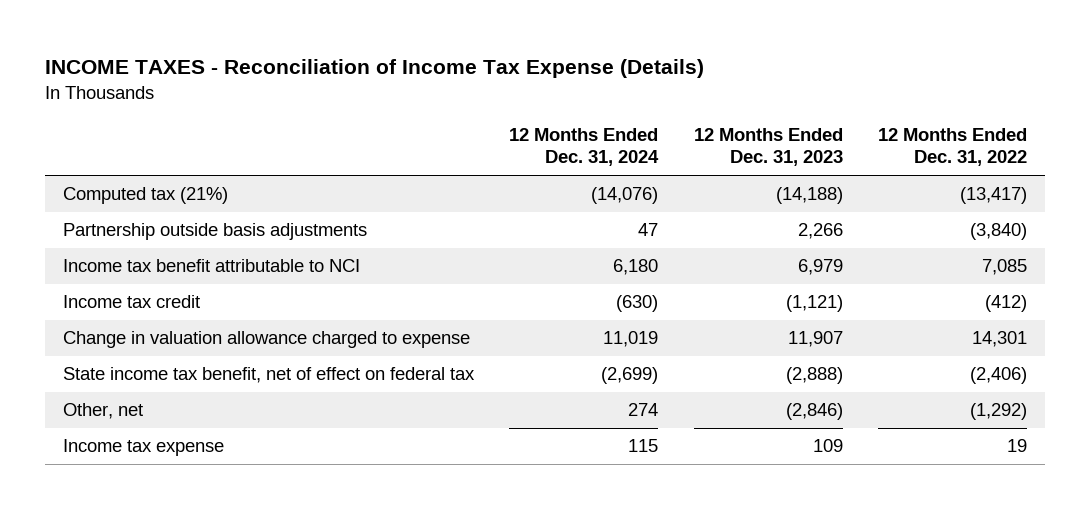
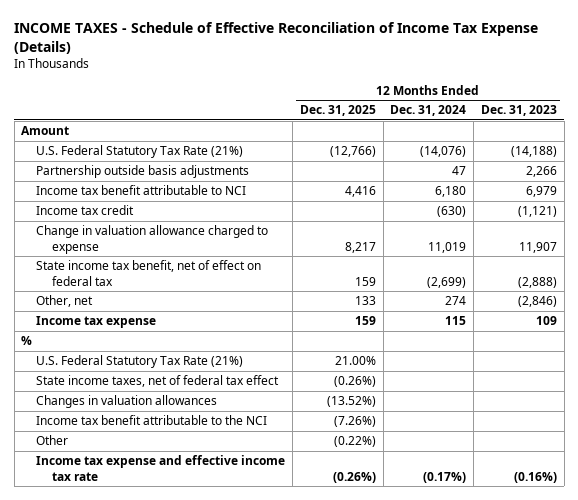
[45,58,705,78] INCOME TAXES - Reconciliation of Income Tax Expense (Details) -> [14,21,539,54] INCOME TAXES - Schedule of Effective Reconciliation of Income Tax Expense (Details)
[878,128,1028,167] 12 Months Ended Dec. 31, 2022 -> none
none -> [299,105,376,117] Dec. 31, 2025
none -> [21,126,70,136] Amount
[63,187,229,205] Computed tax (21%) -> [36,145,244,159] U.S. Federal Statutory Tax Rate (21%)
none -> [21,336,33,346] %
none -> [36,355,244,369] U.S. Federal Statutory Tax Rate (21%)
none -> [36,375,280,388] State income taxes, net of federal tax effect
none -> [36,395,218,409] Changes in valuation allowances
none -> [36,415,268,426] Income tax benefit attributable to the NCI
none -> [36,435,69,446] Other
none -> [36,455,286,481] Income tax expense and effective income tax rate

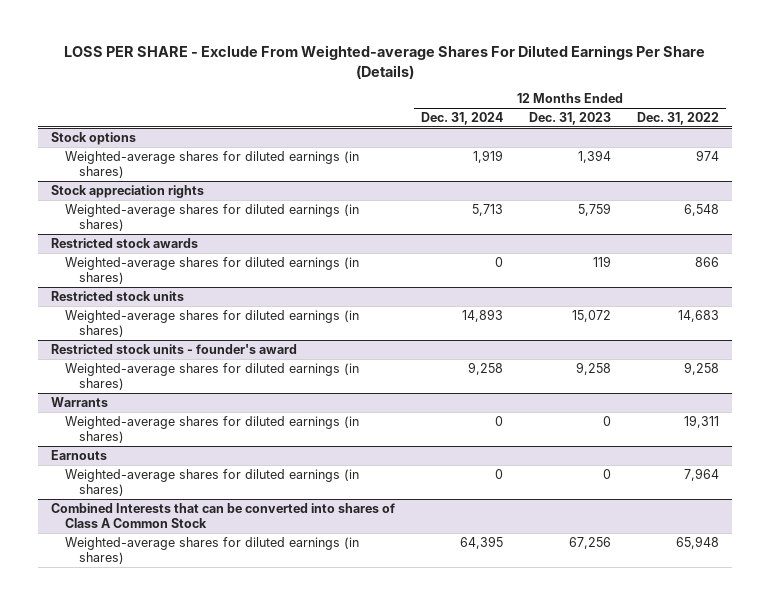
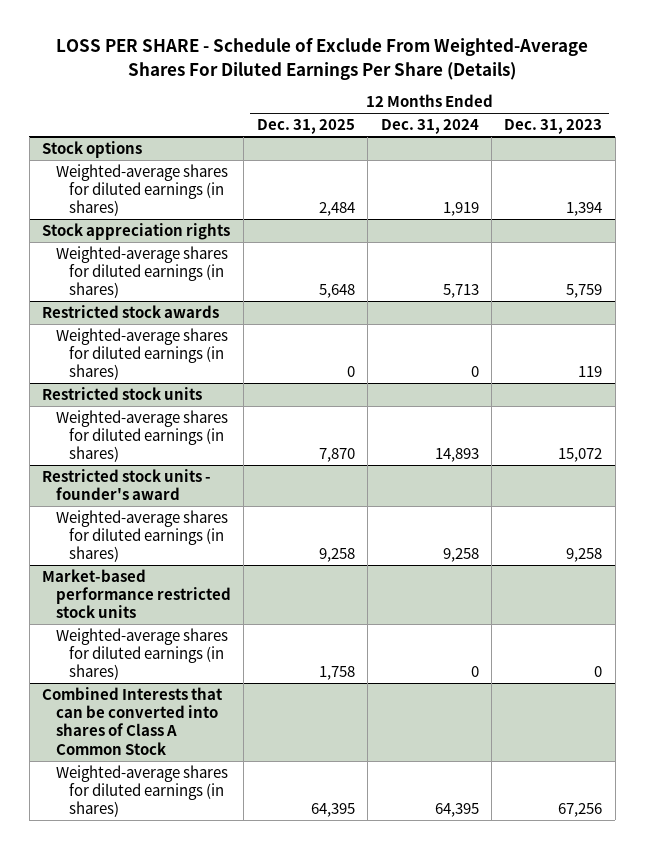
[63,45,705,79] LOSS PER SHARE - Exclude From Weighted-average Shares For Diluted Earnings Per Share (Details) -> [56,38,589,80] LOSS PER SHARE - Schedule of Exclude From Weighted-Average Shares For Diluted Earnings Per Share (Details)
[637,112,720,126] Dec. 31, 2022 -> none
none -> [256,119,355,135] Dec. 31, 2025
[50,396,108,407] Warrants -> none
[64,415,359,444] Weighted-average shares for diluted earnings (in shares) -> none
[50,449,107,460] Earnouts -> none
none -> [42,568,231,619] Market-based performance restricted stock units

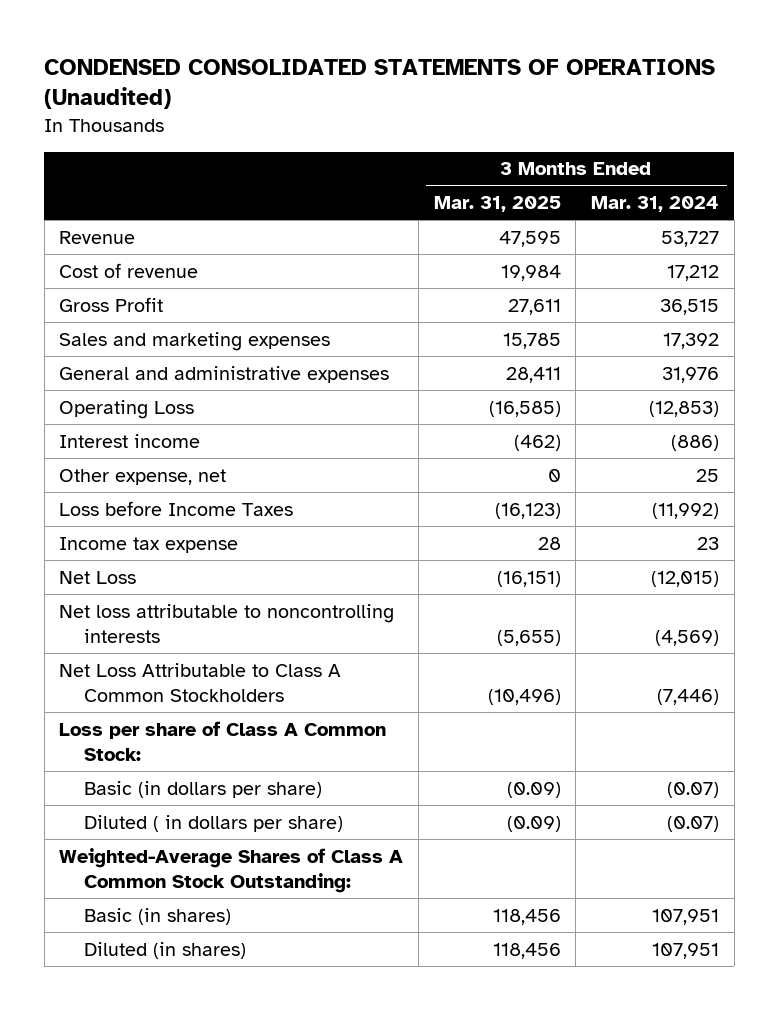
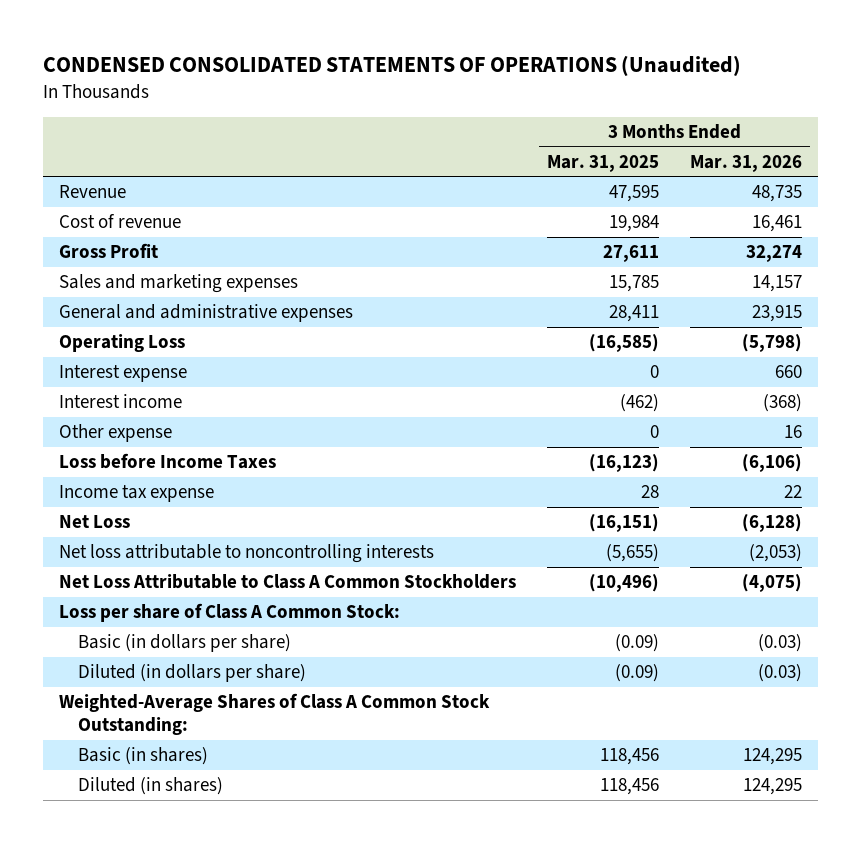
[591,196,720,213] Mar. 31, 2024 -> none
none -> [690,154,803,172] Mar. 31, 2026
none -> [58,365,187,383] Interest expense
[59,468,227,485] Other expense, net -> [58,424,172,443] Other expense
[84,814,344,832] Diluted ( in dollars per share) -> [78,664,307,683] Diluted (in dollars per share)

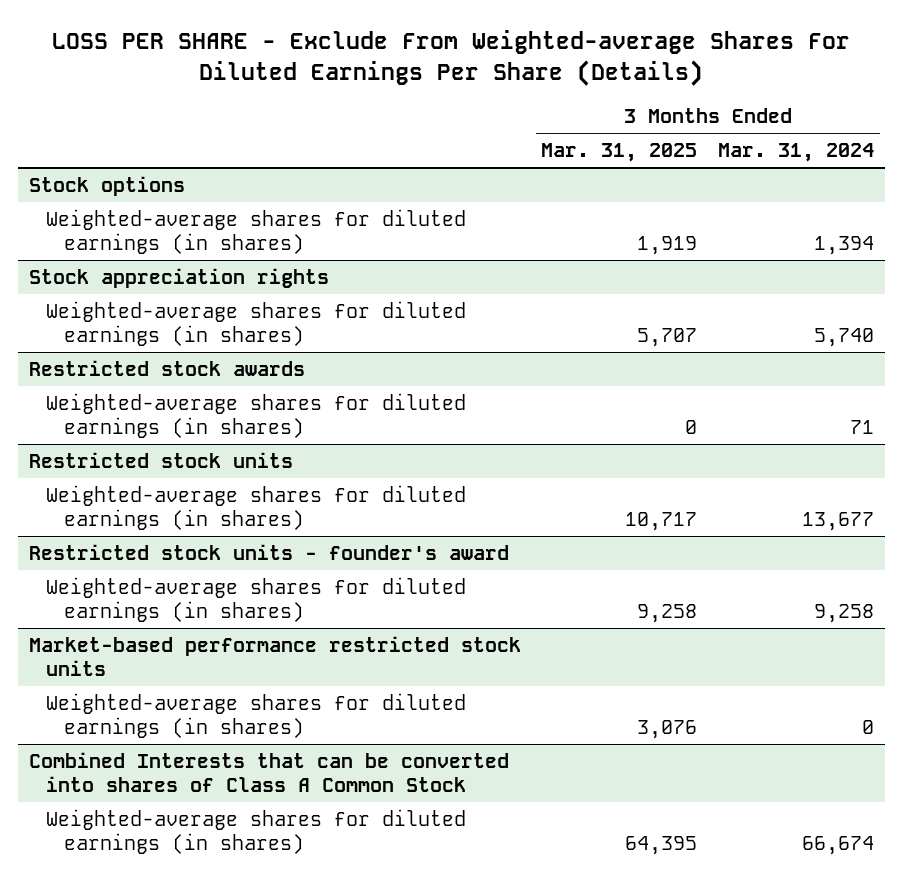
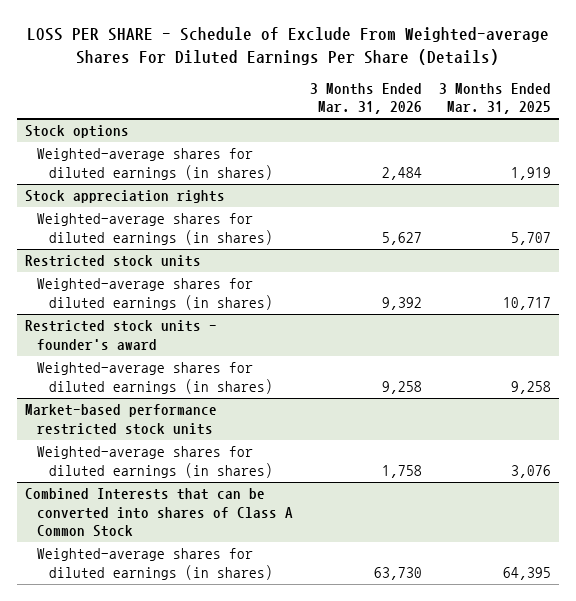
[52,29,851,86] LOSS PER SHARE - Exclude From Weighted-average Shares For Diluted Earnings Per Share (Details) -> [26,27,549,66] LOSS PER SHARE - Schedule of Exclude From Weighted-average Shares For Diluted Earnings Per Share (Details)
[718,143,875,163] Mar. 31, 2024 -> none
none -> [309,82,422,115] 3 Months Ended Mar. 31, 2026
[28,359,305,376] Restricted stock awards -> none
[46,392,467,438] Weighted-average shares for diluted earnings (in shares) -> none

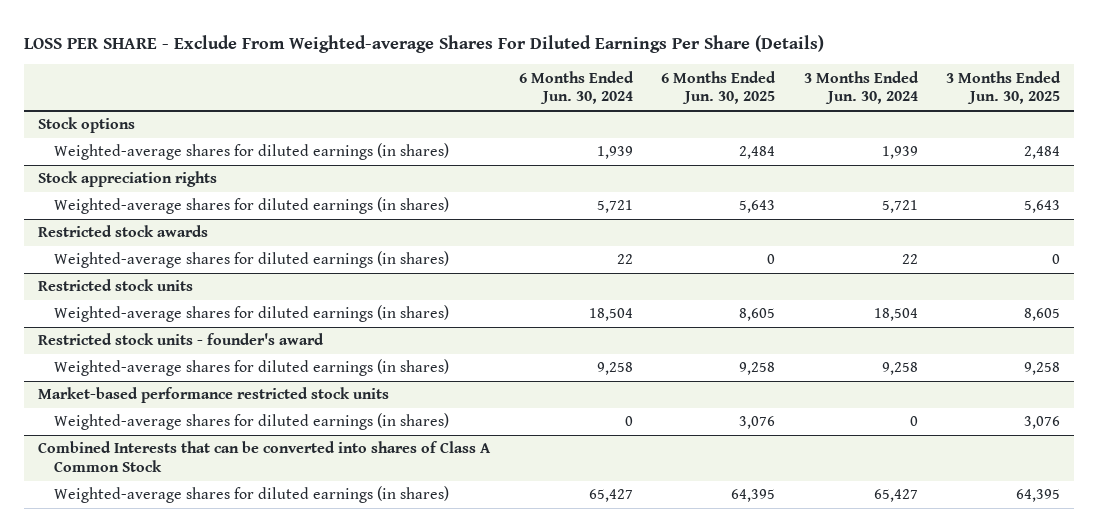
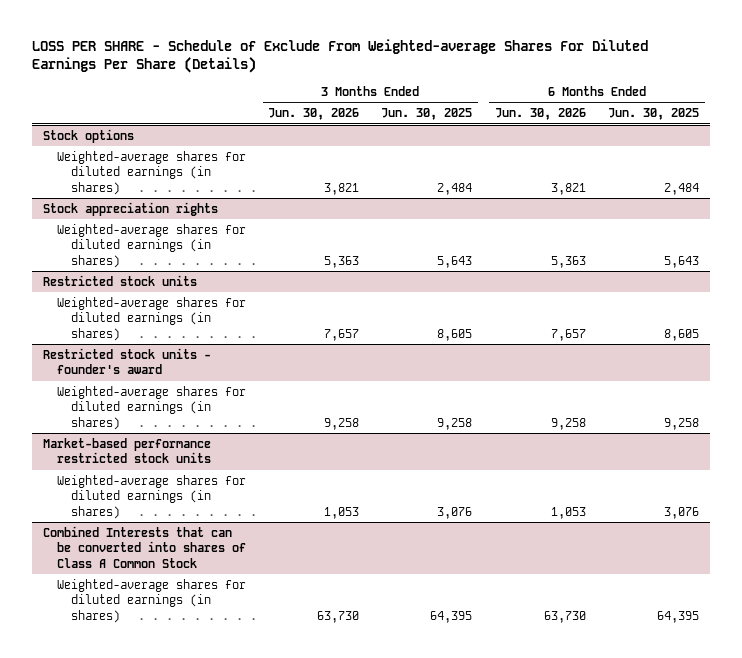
[24,34,825,53] LOSS PER SHARE - Exclude From Weighted-average Shares For Diluted Earnings Per Share (Details) -> [31,38,648,74] LOSS PER SHARE - Schedule of Exclude From Weighted-average Shares For Diluted Earnings Per Share (Details)
[518,70,634,105] 6 Months Ended Jun. 30, 2024 -> none
[803,70,919,105] 3 Months Ended Jun. 30, 2024 -> none
none -> [268,108,360,121] Jun. 30, 2026
none -> [494,108,586,121] Jun. 30, 2026
[38,225,209,238] Restricted stock awards -> none
[54,251,450,269] Weighted-average shares for diluted earnings (in shares) -> none

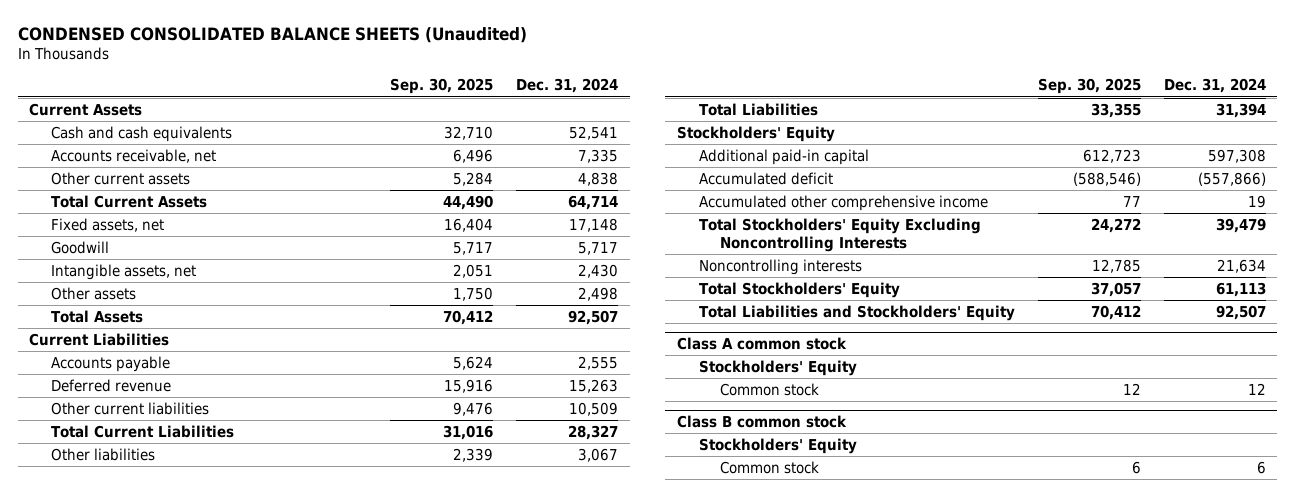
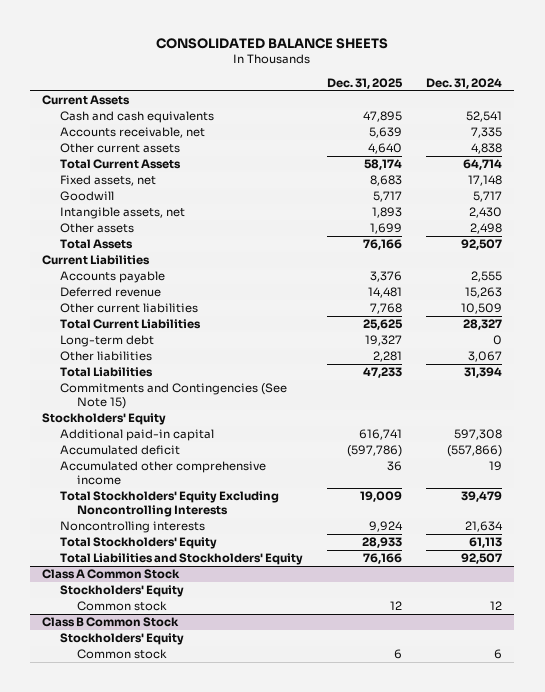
[17,26,527,43] CONDENSED CONSOLIDATED BALANCE SHEETS (Unaudited) -> [156,37,389,49] CONSOLIDATED BALANCE SHEETS
[390,78,494,95] Sep. 30, 2025 -> none
none -> [327,77,404,89] Dec. 31, 2025
none -> [59,335,154,348] Long-term debt
none -> [59,383,287,409] Commitments and Contingencies (See Note 15)
[677,336,848,350] Class A common stock -> [42,569,181,580] Class A Common Stock
[677,414,848,428] Class B common stock -> [42,617,180,628] Class B Common Stock

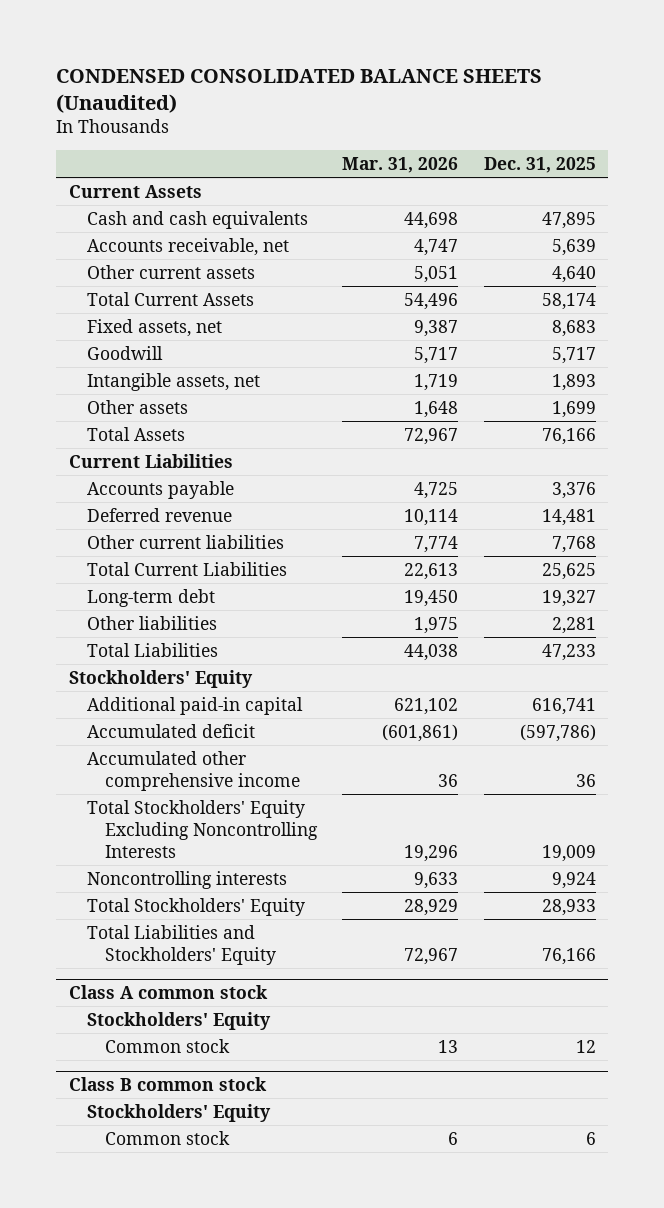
[156,37,389,49] CONSOLIDATED BALANCE SHEETS -> [55,68,542,113] CONDENSED CONSOLIDATED BALANCE SHEETS (Unaudited)
[426,77,503,89] Dec. 31, 2024 -> none
none -> [342,156,459,173] Mar. 31, 2026
[59,383,287,409] Commitments and Contingencies (See Note 15) -> none
[42,569,181,580] Class A Common Stock -> [68,984,268,999] Class A common stock
[42,617,180,628] Class B Common Stock -> [68,1076,267,1091] Class B common stock

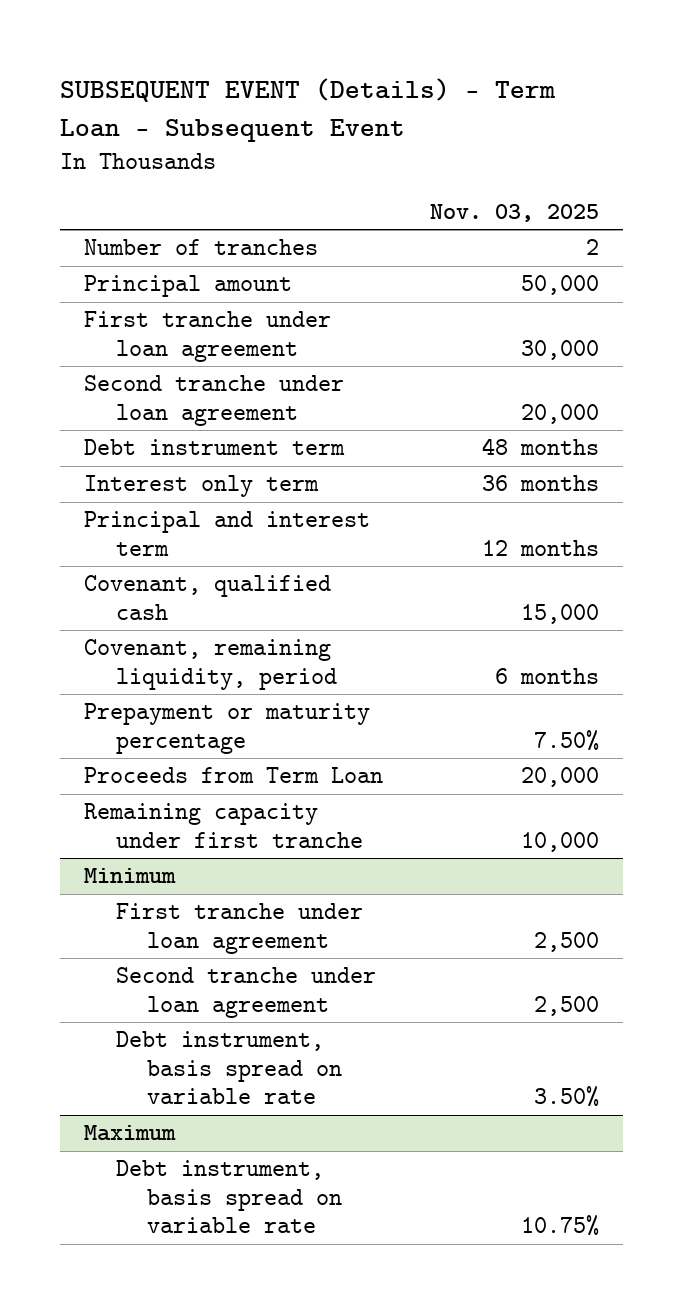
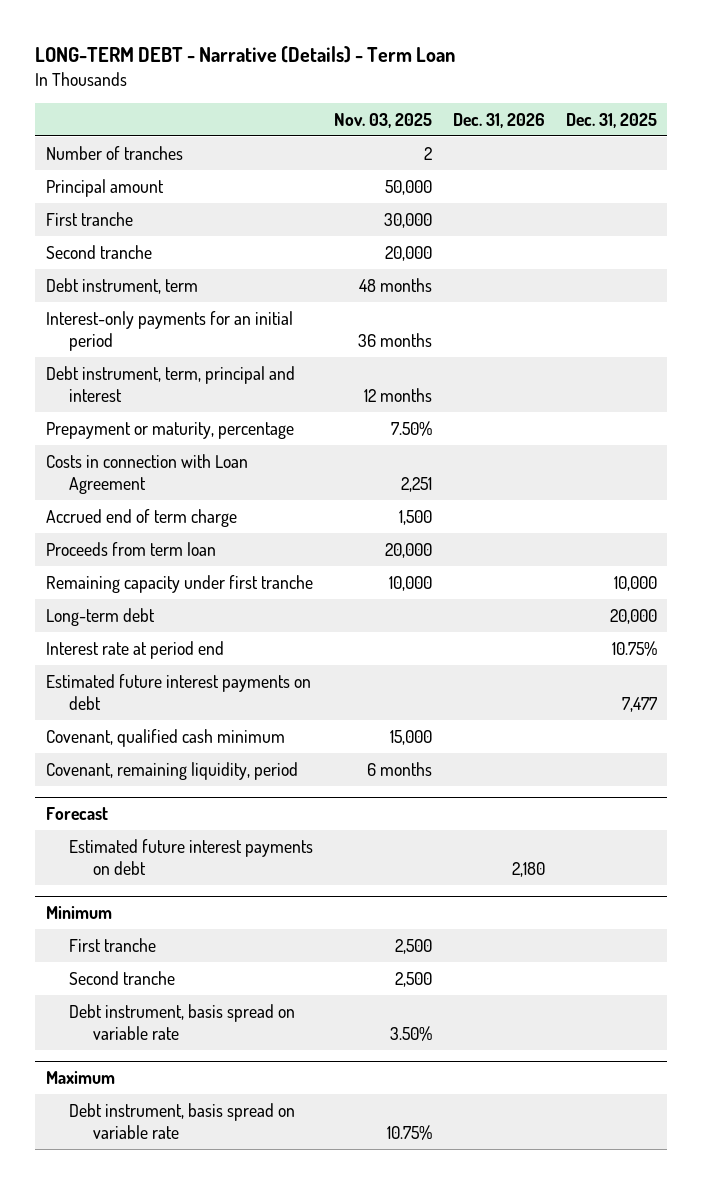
[60,78,557,143] SUBSEQUENT EVENT (Details) - Term Loan - Subsequent Event -> [35,46,456,64] LONG-TERM DEBT - Narrative (Details) - Term Loan
none -> [452,112,545,128] Dec. 31, 2026
none -> [565,112,657,128] Dec. 31, 2025
[84,575,332,620] Covenant, qualified cash -> none
[84,311,332,362] First tranche under loan agreement -> [45,211,133,226] First tranche
[84,375,345,426] Second tranche under loan agreement -> [45,244,152,259] Second tranche
[84,439,346,456] Debt instrument term -> [45,277,198,294] Debt instrument, term
[84,475,320,498] Interest only term -> [45,310,293,352] Interest-only payments for an initial period
[84,511,371,556] Principal and interest term -> [45,365,295,403] Debt instrument, term, principal and interest
[84,703,371,754] Prepayment or maturity percentage -> [45,421,294,439] Prepayment or maturity, percentage
none -> [45,453,248,495] Costs in connection with Loan Agreement
none -> [45,508,237,527] Accrued end of term charge
[84,767,384,784] Proceeds from Term Loan -> [45,541,216,556] Proceeds from term loan
none -> [45,607,155,626] Long-term debt
none -> [45,640,224,659] Interest rate at period end
none -> [45,673,311,711] Estimated future interest payments on debt
none -> [45,728,285,747] Covenant, qualified cash minimum
[84,639,337,690] Covenant, remaining liquidity, period -> [45,761,298,780] Covenant, remaining liquidity, period
none -> [45,807,108,821] Forecast
none -> [69,838,314,876] Estimated future interest payments on debt
[115,903,363,954] First tranche under loan agreement -> [69,937,157,952] First tranche
[115,967,376,1018] Second tranche under loan agreement -> [69,970,176,985] Second tranche

